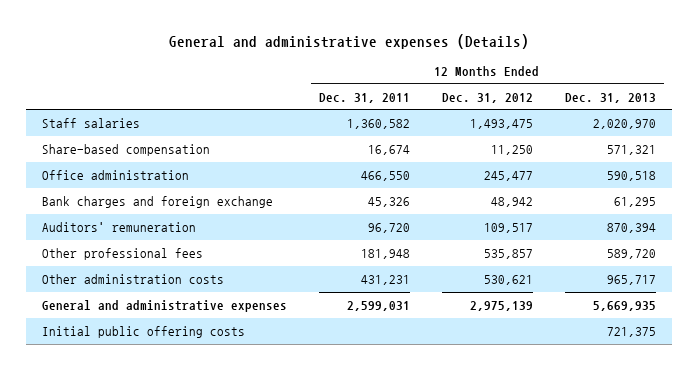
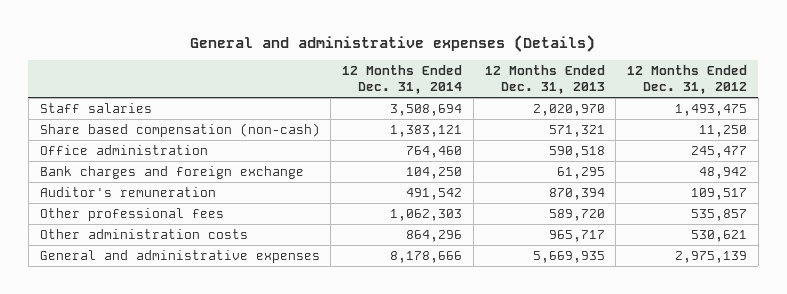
[318,92,410,103] Dec. 31, 2011 -> none
none -> [342,65,463,95] 12 Months Ended Dec. 31, 2014
[41,143,210,156] Share-based compensation -> [39,122,320,137] Share based compensation (non-cash)
[41,221,196,232] Auditors' remuneration -> [39,186,216,197] Auditor's remuneration
[41,325,245,338] Initial public offering costs -> none

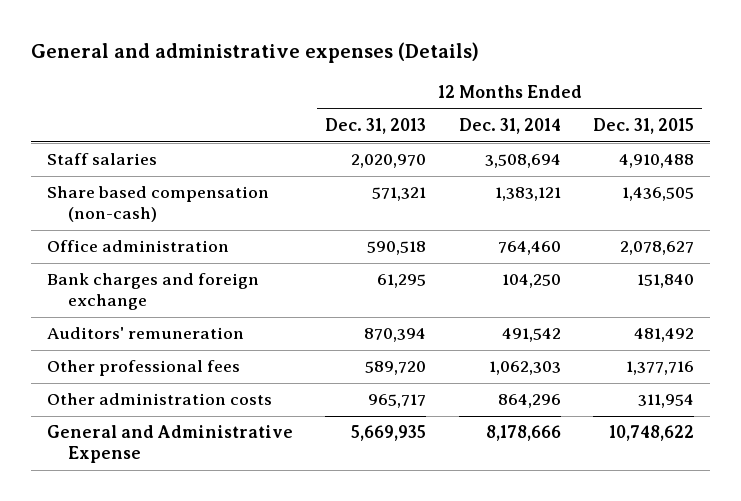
[627,65,748,95] 12 Months Ended Dec. 31, 2012 -> none
none -> [592,118,694,135] Dec. 31, 2015
[39,186,216,197] Auditor's remuneration -> [47,327,245,340] Auditors' remuneration
[39,249,320,263] General and administrative expenses -> [47,425,294,464] General and Administrative Expense

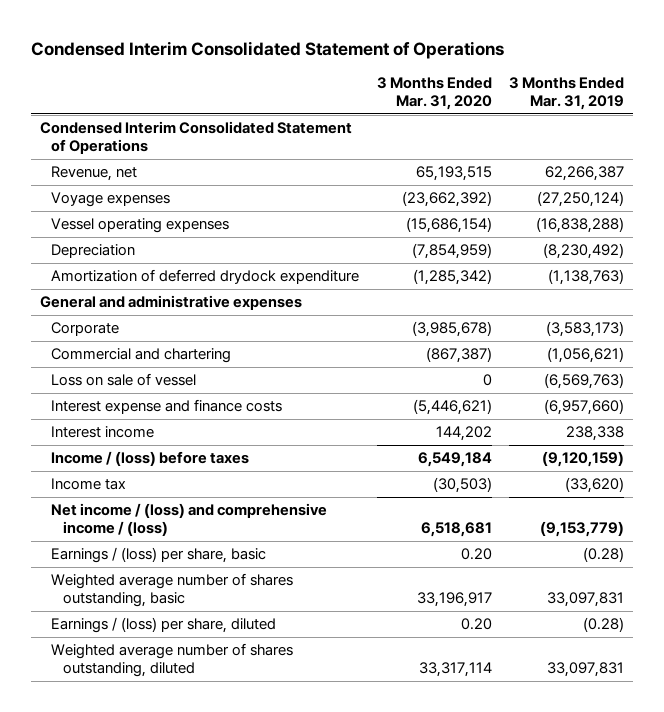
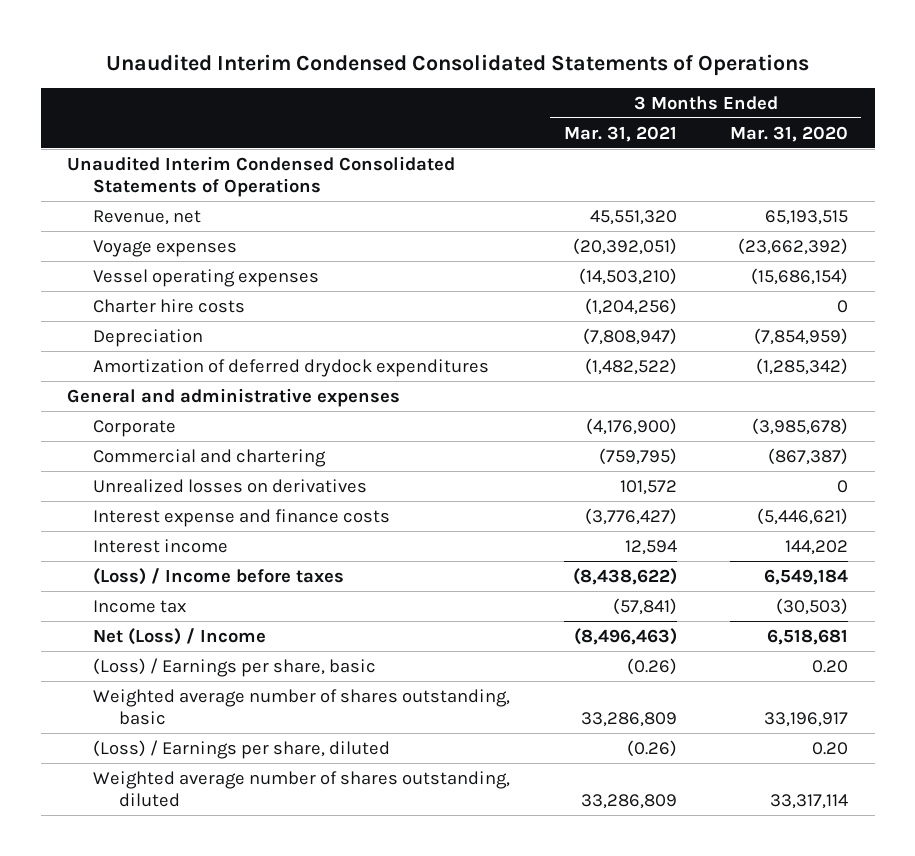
[31,40,505,59] Condensed Interim Consolidated Statement of Operations -> [105,53,809,76] Unaudited Interim Condensed Consolidated Statements of Operations
[509,77,625,111] 3 Months Ended Mar. 31, 2019 -> none
none -> [563,125,677,142] Mar. 31, 2021
[39,121,352,155] Condensed Interim Consolidated Statement of Operations -> [67,155,456,197] Unaudited Interim Condensed Consolidated Statements of Operations
none -> [93,298,246,313] Charter hire costs
[51,269,360,285] Amortization of deferred drydock expenditure -> [93,358,490,377] Amortization of deferred drydock expenditures
[51,373,197,387] Loss on sale of vessel -> none
none -> [93,478,368,493] Unrealized losses on derivatives
[51,451,250,467] Income / (loss) before taxes -> [93,567,345,585] (Loss) / Income before taxes
[51,503,328,537] Net income / (loss) and comprehensive income / (loss) -> [93,627,267,645] Net (Loss) / Income
[51,547,267,564] Earnings / (loss) per share, basic -> [93,657,377,677] (Loss) / Earnings per share, basic
[51,617,277,634] Earnings / (loss) per share, diluted -> [93,739,391,759] (Loss) / Earnings per share, diluted

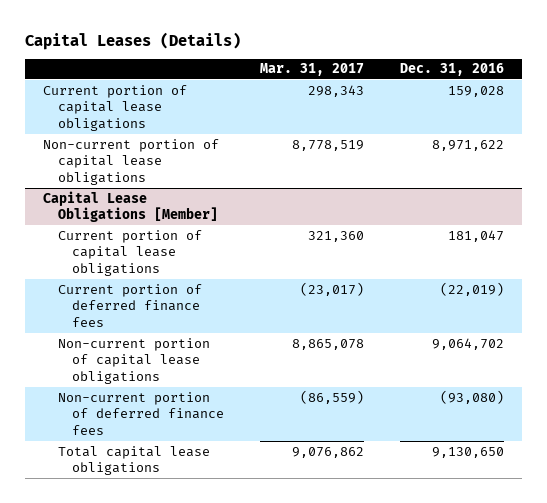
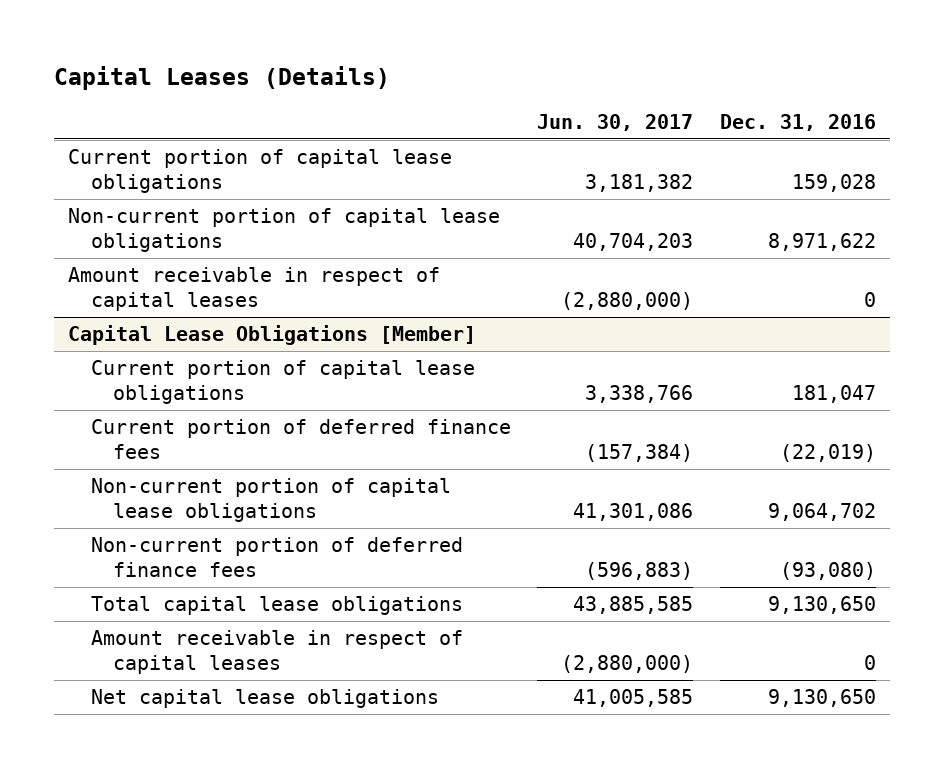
[259,63,364,77] Mar. 31, 2017 -> none
none -> [537,113,694,131] Jun. 30, 2017
none -> [67,267,440,311] Amount receivable in respect of capital leases
none -> [90,630,463,674] Amount receivable in respect of capital leases
none -> [90,689,439,709] Net capital lease obligations

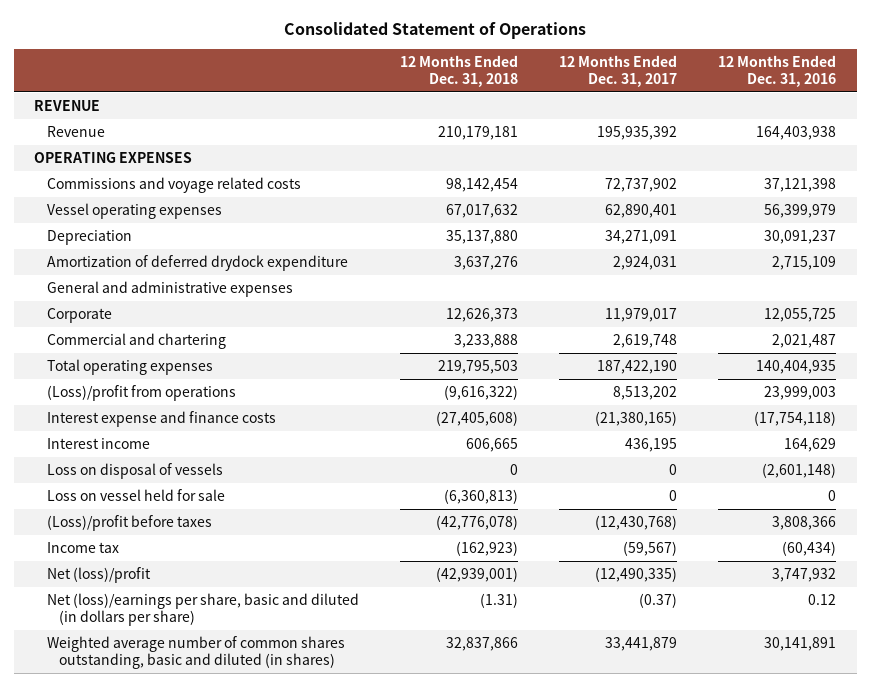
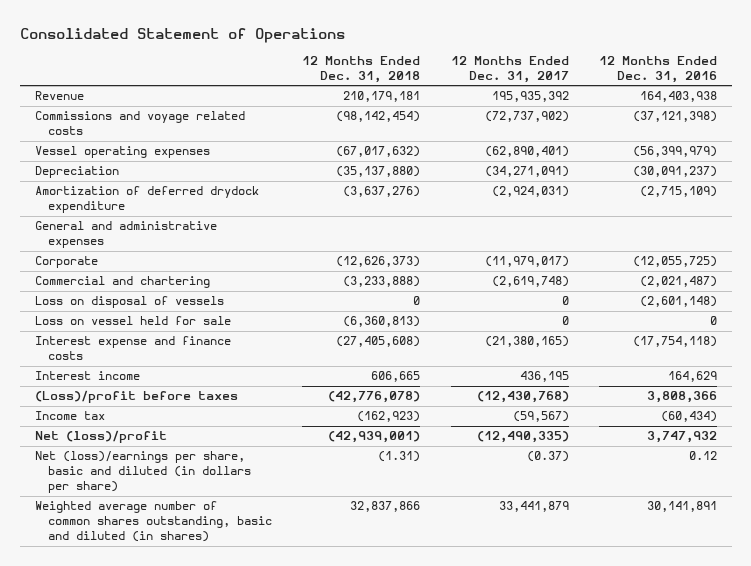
[34,100,101,112] REVENUE -> none
[34,152,193,164] OPERATING EXPENSES -> none
[445,178,518,193] 98,142,454 -> [336,111,421,123] (98,142,454)
[604,178,677,193] 72,737,902 -> [484,111,569,123] (72,737,902)
[764,178,837,193] 37,121,398 -> [632,111,717,123] (37,121,398)
[445,204,518,219] 67,017,632 -> [336,146,421,158] (67,017,632)
[604,204,677,219] 62,890,401 -> [484,146,569,158] (62,890,401)
[764,204,837,219] 56,399,979 -> [632,146,717,158] (56,399,979)
[445,230,518,245] 35,137,880 -> [336,166,421,178] (35,137,880)
[604,230,677,245] 34,271,091 -> [484,166,569,178] (34,271,091)
[764,230,837,245] 30,091,237 -> [632,166,717,178] (30,091,237)
[453,256,518,271] 3,637,276 -> [343,186,421,198] (3,637,276)
[612,256,677,271] 2,924,031 -> [491,186,569,198] (2,924,031)
[772,256,837,271] 2,715,109 -> [639,186,717,198] (2,715,109)
[46,359,213,376] Total operating expenses -> none
[46,385,236,402] (Loss)/profit from operations -> none
[445,308,518,323] 12,626,373 -> [336,256,421,268] (12,626,373)
[604,308,677,323] 11,979,017 -> [484,256,569,268] (11,979,017)
[764,308,837,323] 12,055,725 -> [632,256,717,268] (12,055,725)
[453,334,518,349] 3,233,888 -> [343,276,421,288] (3,233,888)
[612,334,677,349] 2,619,748 -> [491,276,569,288] (2,619,748)
[772,334,837,349] 2,021,487 -> [639,276,717,288] (2,021,487)
[46,411,276,428] Interest expense and finance costs -> [34,336,231,361] Interest expense and finance costs
[46,438,150,450] Interest income -> [34,371,140,381] Interest income

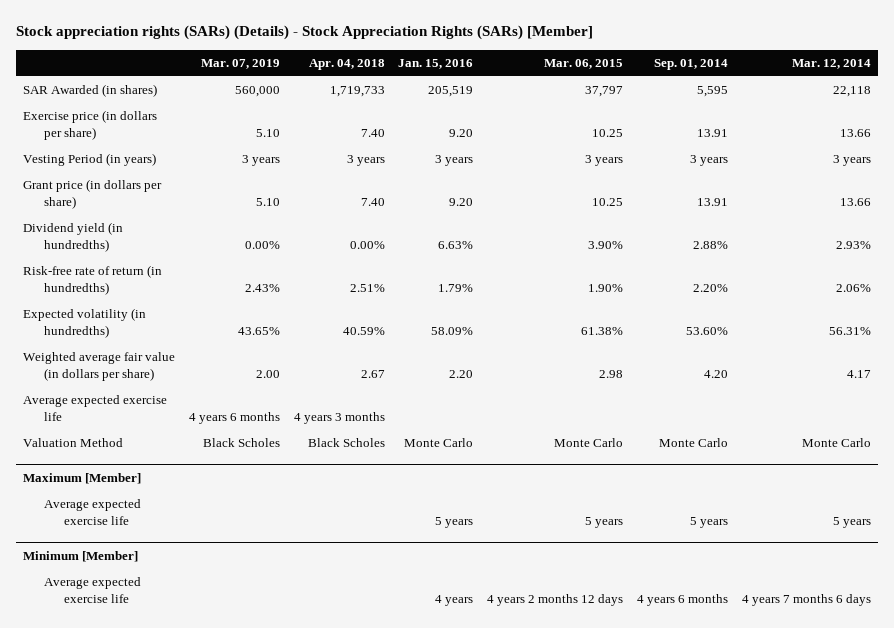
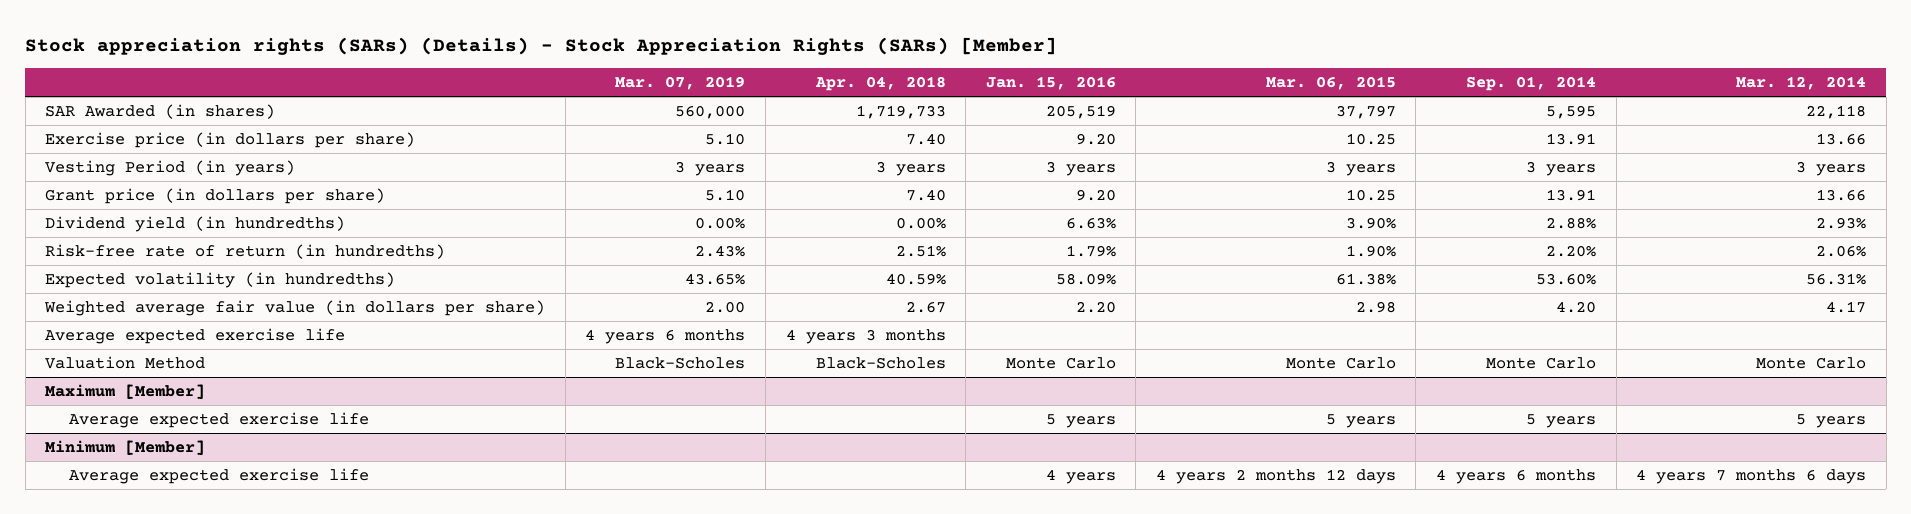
[202,438,280,448] Black Scholes -> [615,356,746,369] Black-Scholes
[307,438,385,448] Black Scholes -> [815,356,946,369] Black-Scholes

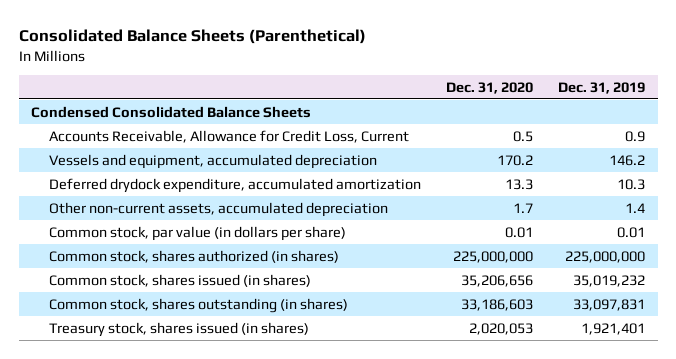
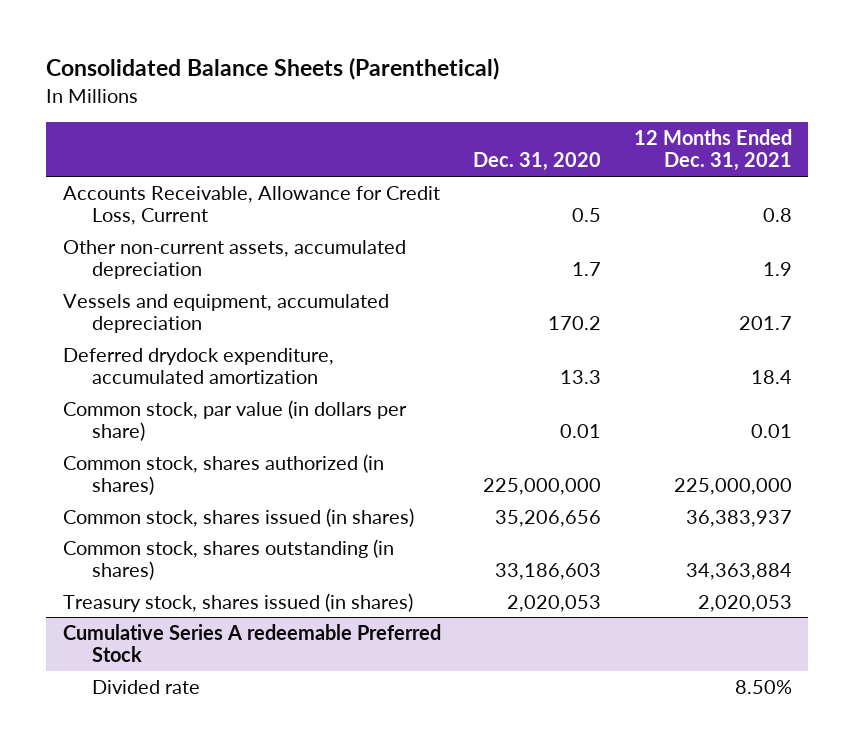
[557,81,645,94] Dec. 31, 2019 -> none
none -> [634,128,793,172] 12 Months Ended Dec. 31, 2021
[31,105,312,118] Condensed Consolidated Balance Sheets -> none
[48,201,388,217] Other non-current assets, accumulated depreciation -> [62,239,406,280] Other non-current assets, accumulated depreciation
none -> [62,623,441,663] Cumulative Series A redeemable Preferred Stock
none -> [92,679,201,694] Divided rate

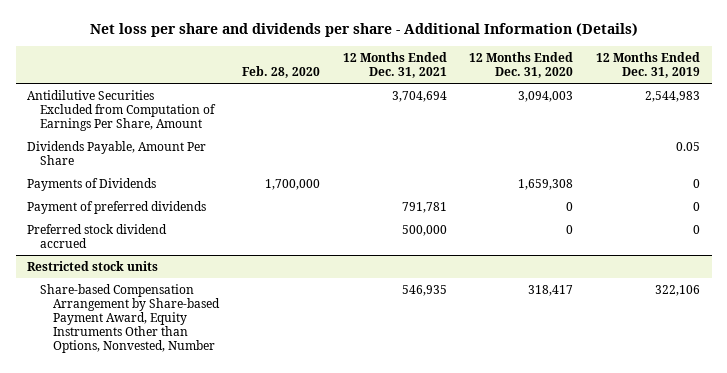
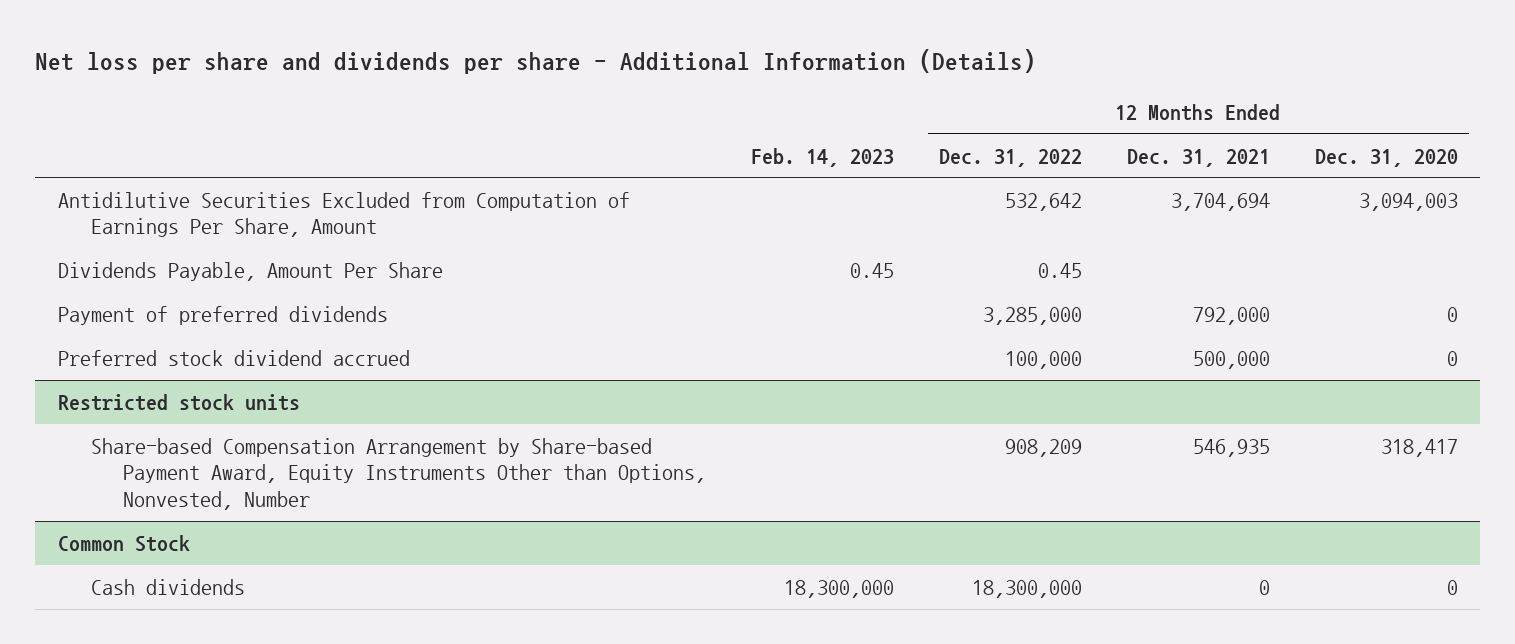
[241,66,320,79] Feb. 28, 2020 -> none
[596,52,701,79] 12 Months Ended Dec. 31, 2019 -> none
none -> [751,147,895,167] Feb. 14, 2023
none -> [938,148,1082,167] Dec. 31, 2022
[26,177,156,191] Payments of Dividends -> none
[401,201,447,213] 791,781 -> [1192,306,1270,325] 792,000
none -> [57,534,190,552] Common Stock
none -> [90,578,245,595] Cash dividends

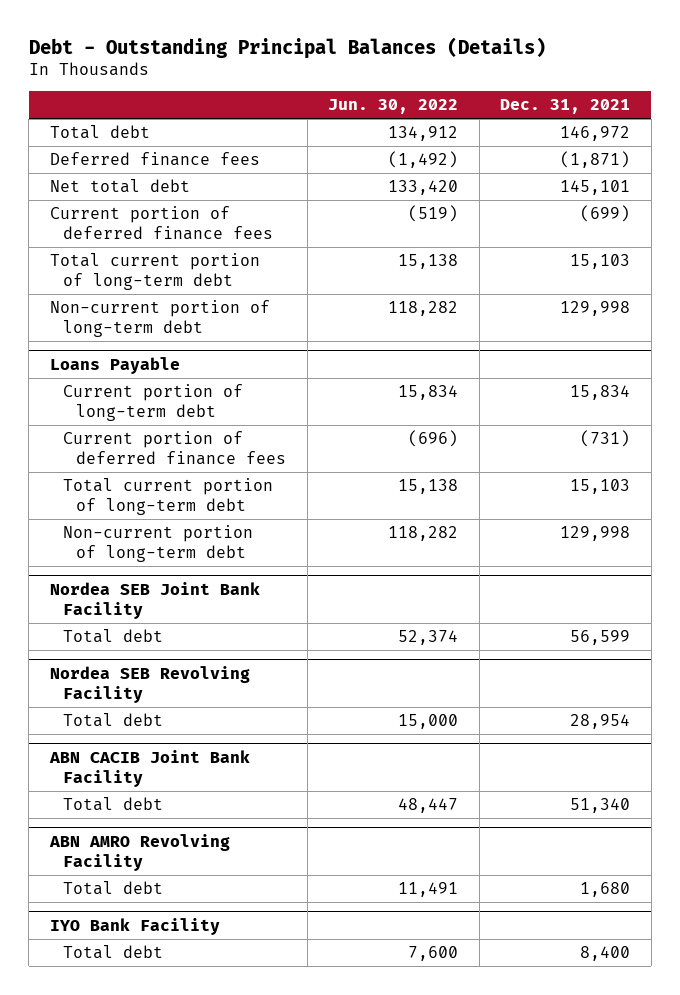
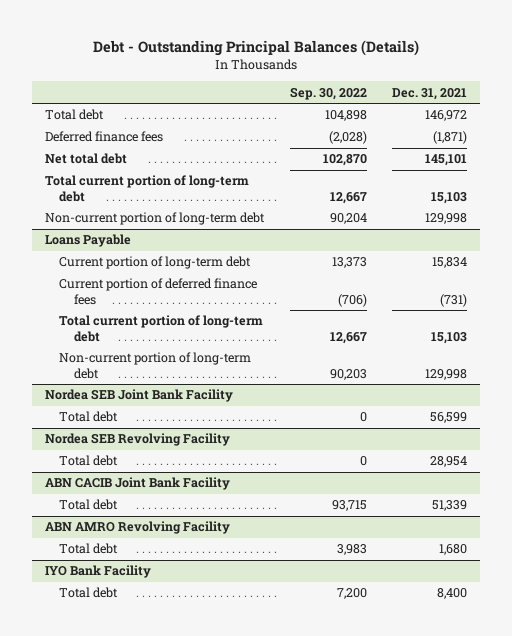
[328,99,459,115] Jun. 30, 2022 -> none
none -> [289,86,367,100] Sep. 30, 2022
[49,206,273,240] Current portion of deferred finance fees -> none
[570,798,631,814] 51,340 -> [432,500,468,512] 51,339

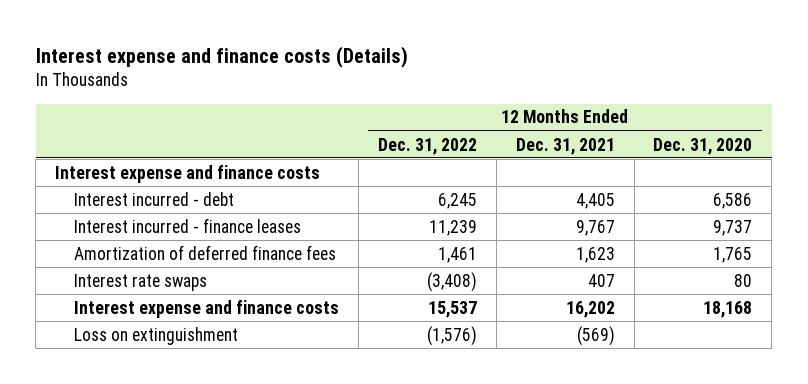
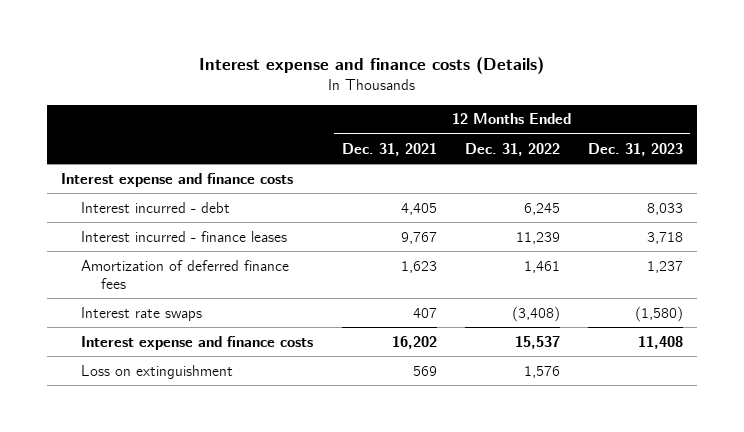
[653,137,753,155] Dec. 31, 2020 -> none
none -> [588,142,684,156] Dec. 31, 2023
[426,325,477,346] (1,576) -> [523,365,560,378] 1,576
[576,325,615,346] (569) -> [412,365,437,376] 569

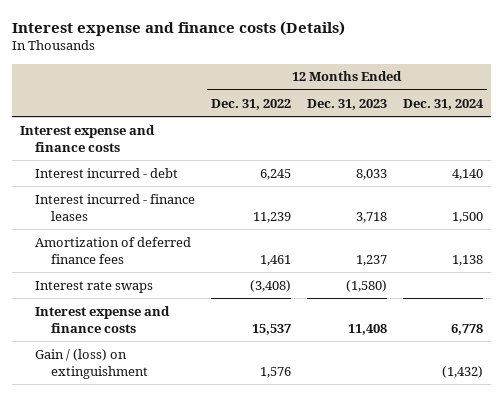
[341,142,437,156] Dec. 31, 2021 -> none
none -> [403,98,485,110] Dec. 31, 2024
[81,364,234,379] Loss on extinguishment -> [35,348,148,379] Gain / (loss) on extinguishment

